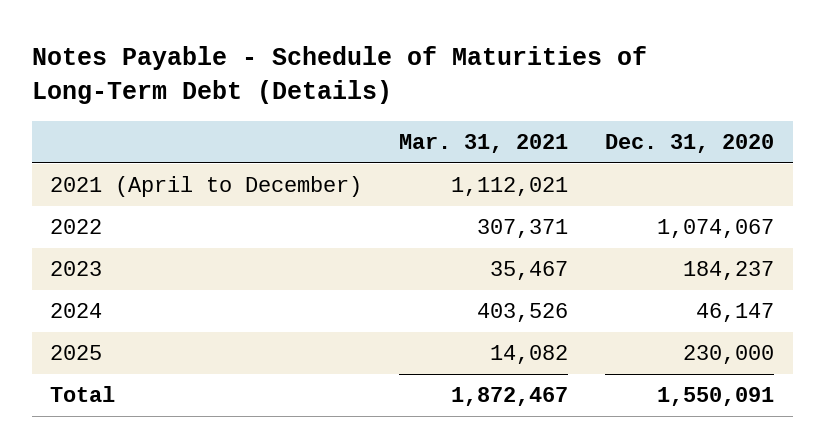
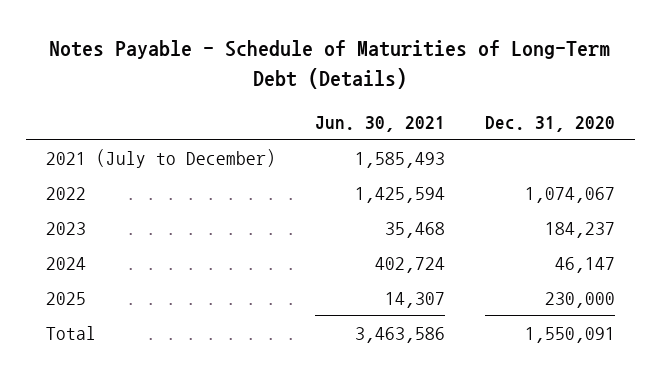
[399,134,569,154] Mar. 31, 2021 -> none
none -> [315,115,446,132] Jun. 30, 2021
[50,176,363,198] 2021 (April to December) -> [45,148,276,168] 2021 (July to December)

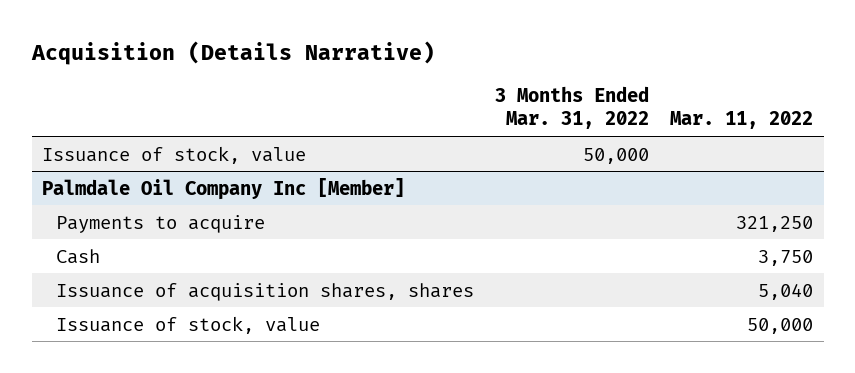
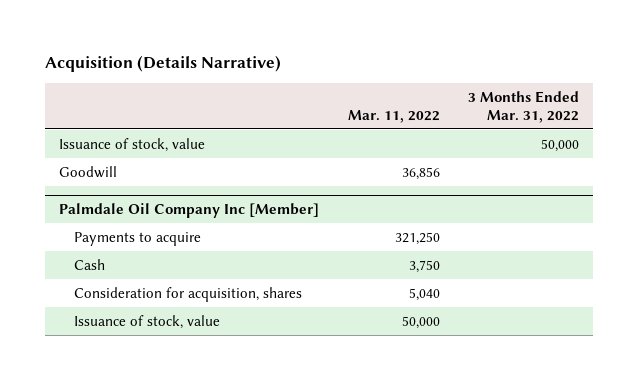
none -> [59,165,118,178] Goodwill
[55,282,474,301] Issuance of acquisition shares, shares -> [74,286,303,302] Consideration for acquisition, shares

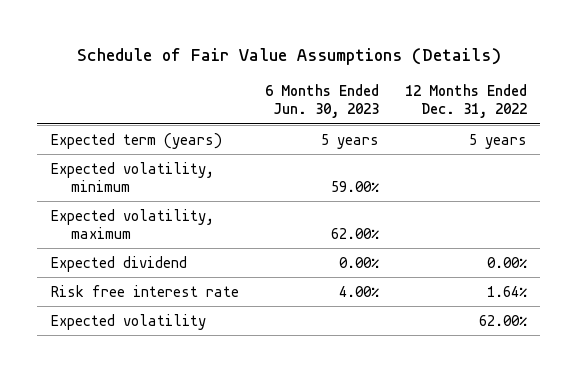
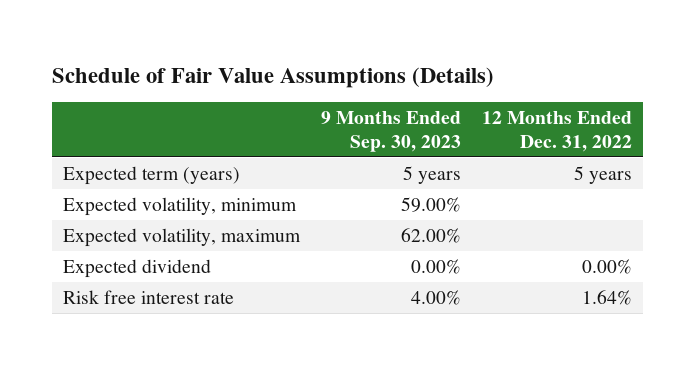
[264,83,379,119] 6 Months Ended Jun. 30, 2023 -> none
none -> [320,111,461,152] 9 Months Ended Sep. 30, 2023
[50,313,206,330] Expected volatility -> none

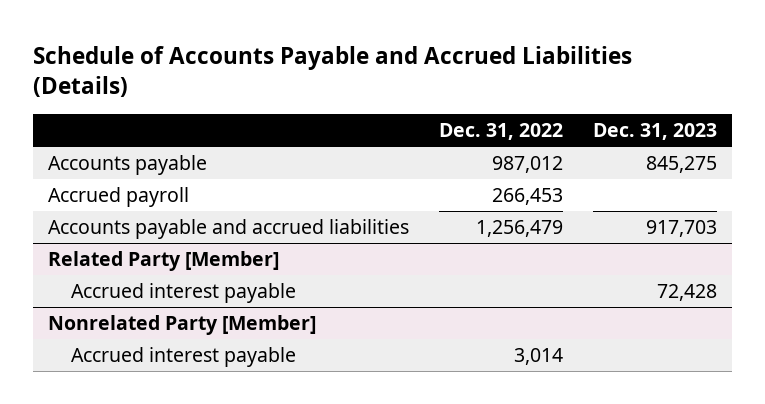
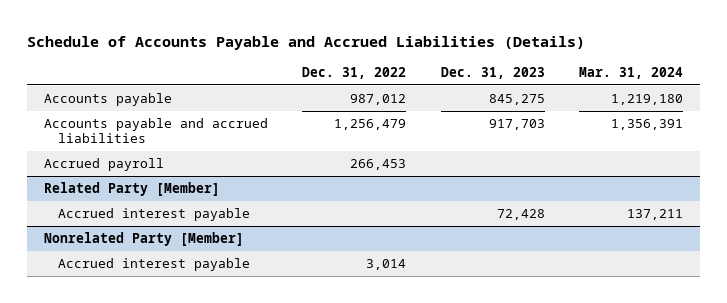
none -> [578,66,683,79] Mar. 31, 2024
[48,187,190,208] Accrued payroll -> [44,158,165,172] Accrued payroll

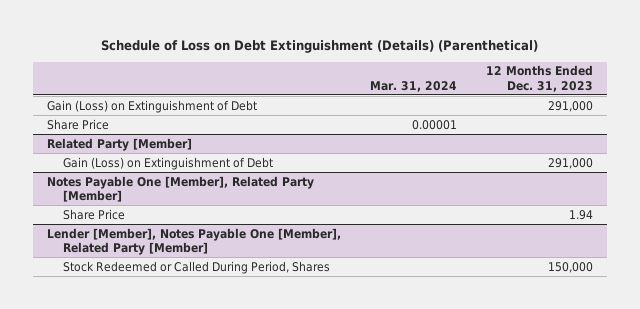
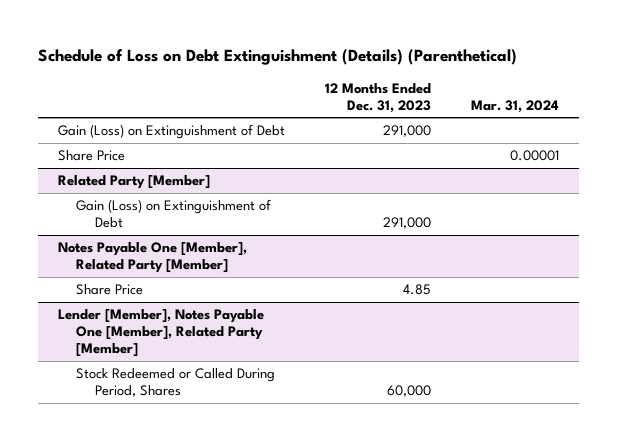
[568,209,593,220] 1.94 -> [403,284,432,296] 4.85
[547,261,593,273] 150,000 -> [387,385,432,398] 60,000

